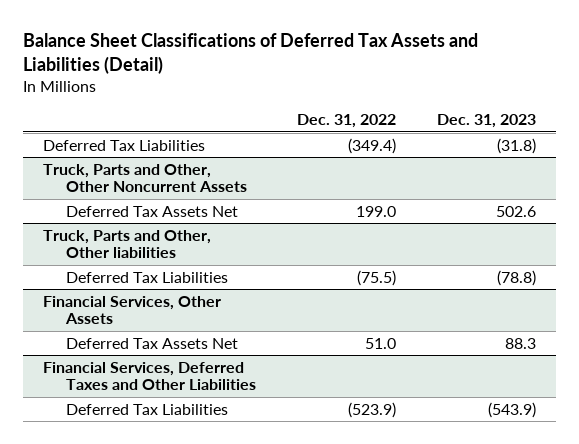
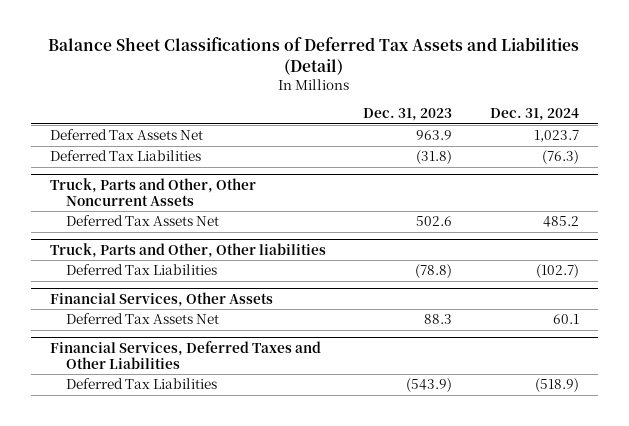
[296,114,396,129] Dec. 31, 2022 -> none
none -> [489,108,579,122] Dec. 31, 2024
none -> [49,129,203,141] Deferred Tax Assets Net

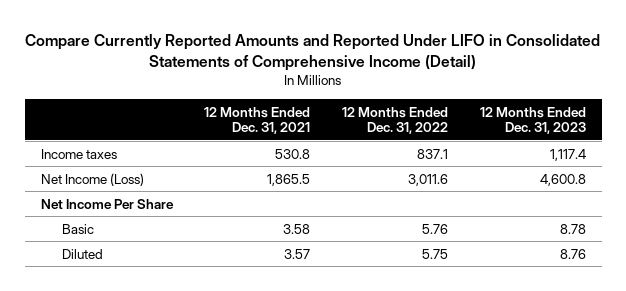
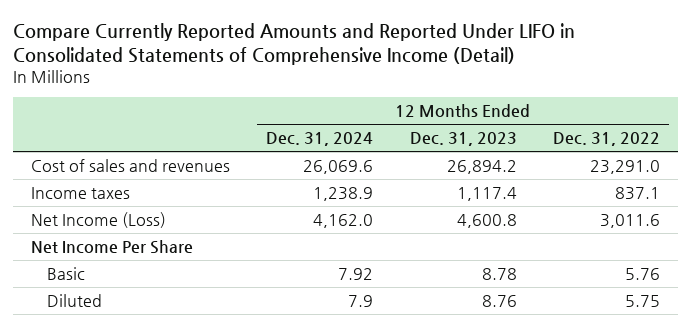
[204,106,311,135] 12 Months Ended Dec. 31, 2021 -> none
none -> [266,132,374,147] Dec. 31, 2024
none -> [30,158,230,172] Cost of sales and revenues

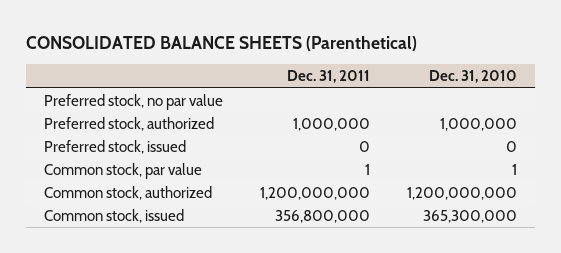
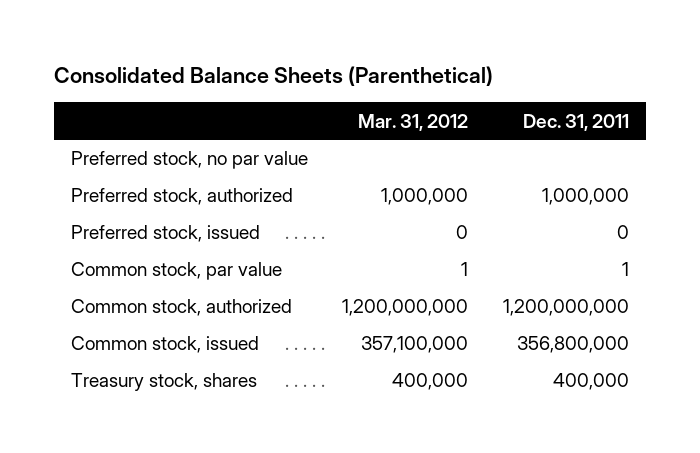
[25,36,417,52] CONSOLIDATED BALANCE SHEETS (Parenthetical) -> [54,66,494,87] Consolidated Balance Sheets (Parenthetical)
[428,70,517,84] Dec. 31, 2010 -> none
none -> [358,113,469,131] Mar. 31, 2012
none -> [71,373,258,392] Treasury stock, shares

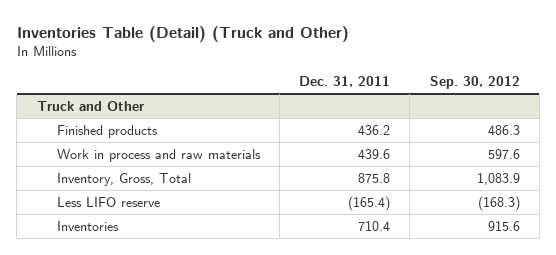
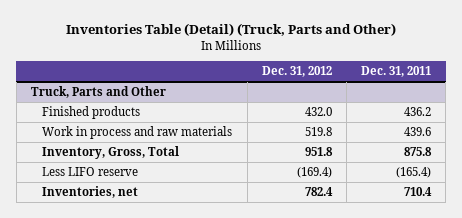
[16,25,349,42] Inventories Table (Detail) (Truck and Other) -> [66,23,397,37] Inventories Table (Detail) (Truck, Parts and Other)
[429,76,520,90] Sep. 30, 2012 -> none
none -> [261,66,332,78] Dec. 31, 2012
[36,100,144,111] Truck and Other -> [31,86,167,99] Truck, Parts and Other
[56,220,119,231] Inventories -> [42,186,139,199] Inventories, net

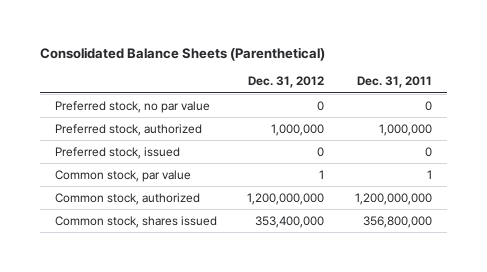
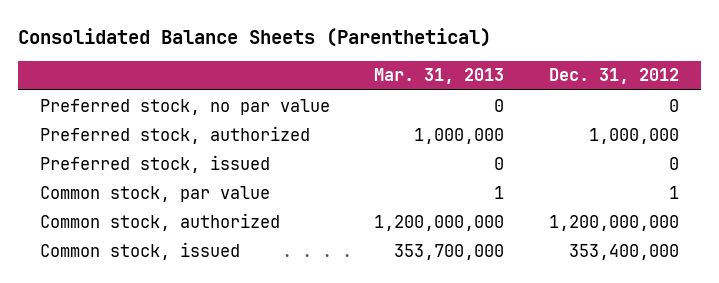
[356,76,432,89] Dec. 31, 2011 -> none
none -> [374,68,505,85] Mar. 31, 2013
[54,215,217,228] Common stock, shares issued -> [40,241,241,260] Common stock, issued

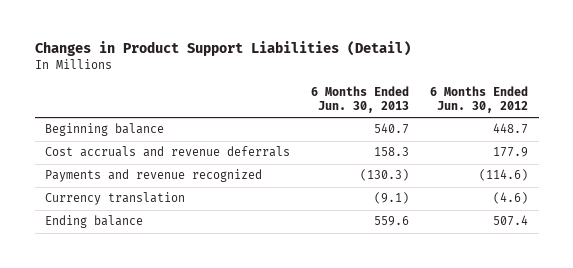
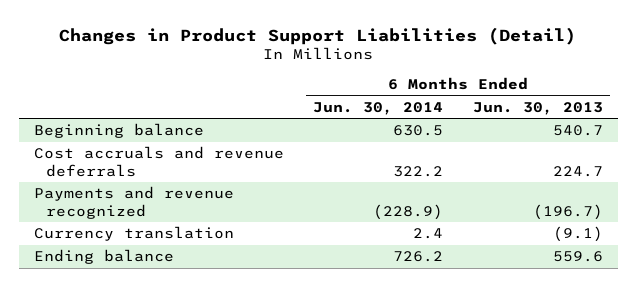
[430,86,529,113] 6 Months Ended Jun. 30, 2012 -> none
none -> [313,101,444,115] Jun. 30, 2014
[374,147,410,157] 158.3 -> [552,165,603,177] 224.7
[360,169,410,182] (130.3) -> [532,203,603,220] (196.7)

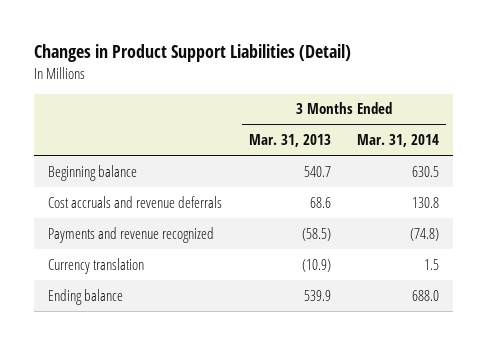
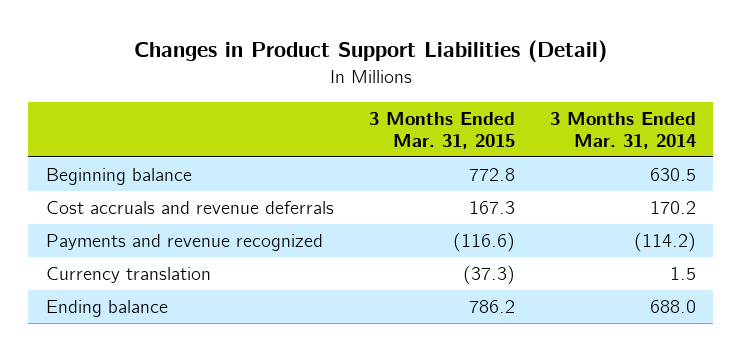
[248,134,331,148] Mar. 31, 2013 -> none
none -> [368,111,515,149] 3 Months Ended Mar. 31, 2015
[412,196,440,208] 130.8 -> [649,201,696,215] 170.2
[410,227,440,241] (74.8) -> [633,232,696,253] (114.2)

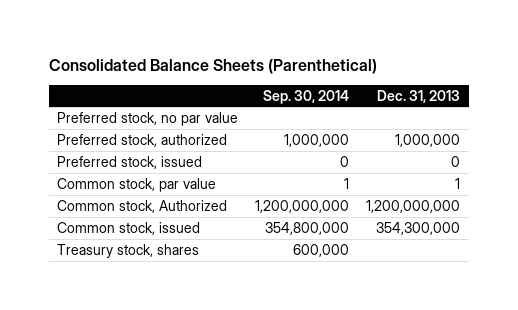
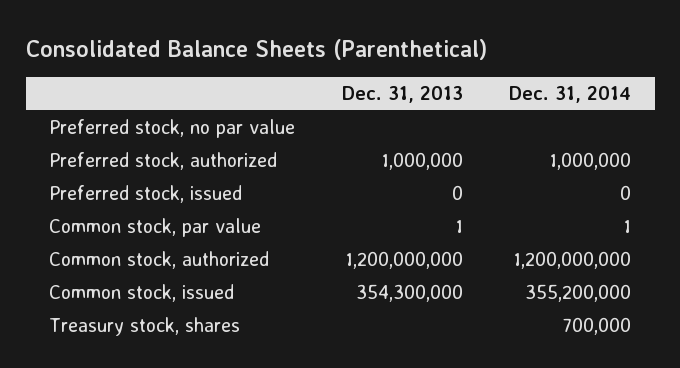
[263,89,350,104] Sep. 30, 2014 -> none
none -> [509,86,632,104] Dec. 31, 2014
[57,199,228,213] Common stock, Authorized -> [49,251,270,270] Common stock, authorized

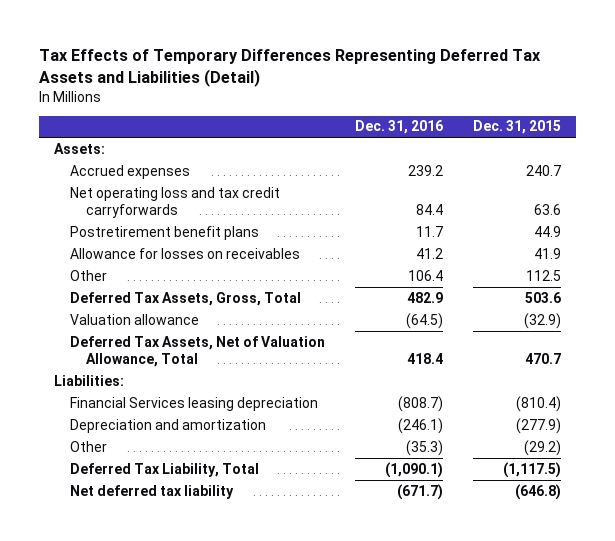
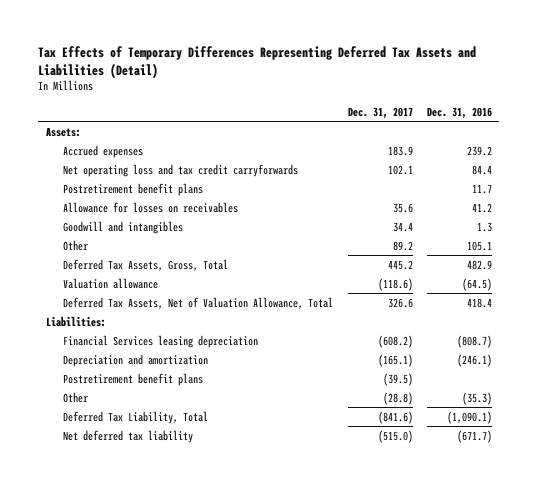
[473,120,562,135] Dec. 31, 2015 -> none
none -> [347,106,413,119] Dec. 31, 2017
none -> [63,220,184,234] Goodwill and intangibles
[407,269,443,281] 106.4 -> [467,240,493,251] 105.1
none -> [63,372,204,386] Postretirement benefit plans

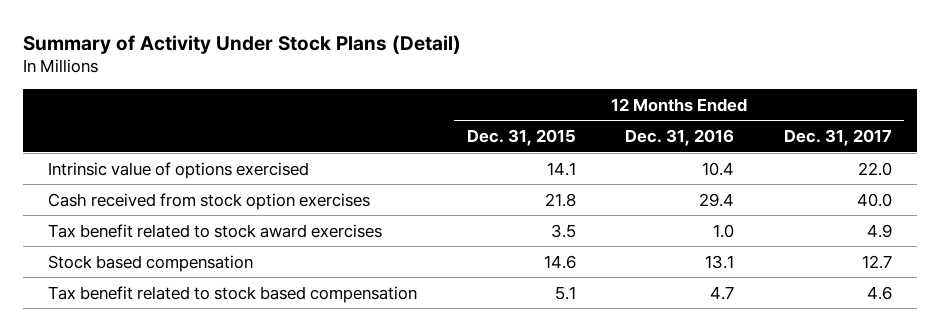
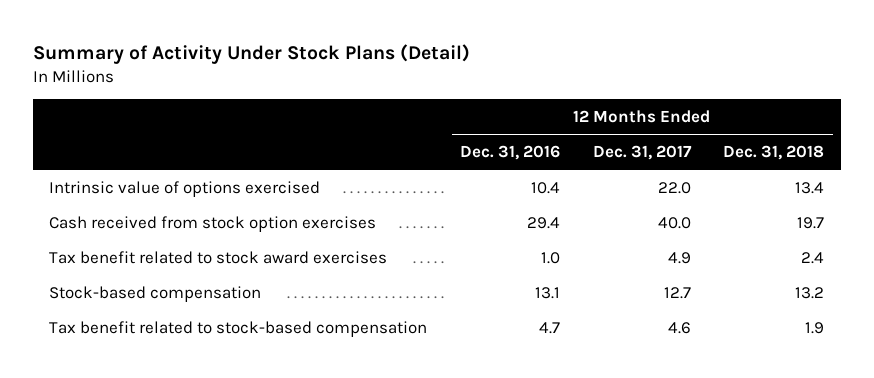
[466,129,576,147] Dec. 31, 2015 -> none
none -> [723,145,825,161] Dec. 31, 2018
[47,254,253,272] Stock based compensation -> [49,285,262,302] Stock-based compensation
[47,285,417,303] Tax benefit related to stock based compensation -> [49,320,428,337] Tax benefit related to stock-based compensation

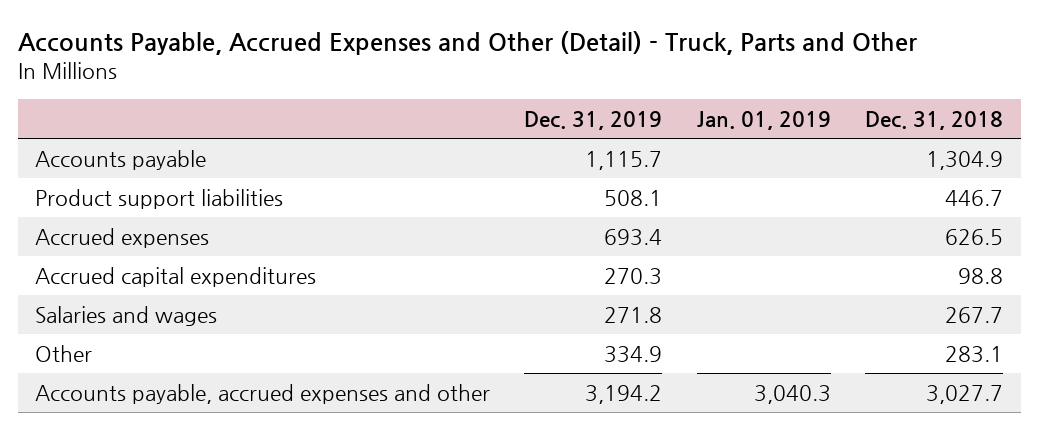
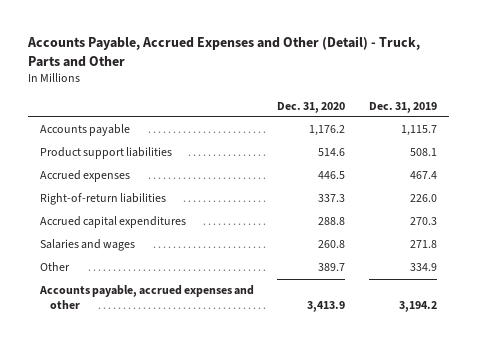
[696,110,831,130] Jan. 01, 2019 -> none
[865,110,1004,130] Dec. 31, 2018 -> none
none -> [277,101,346,113] Dec. 31, 2020
[604,228,663,246] 693.4 -> [409,171,437,180] 467.4
none -> [39,193,166,206] Right-of-return liabilities

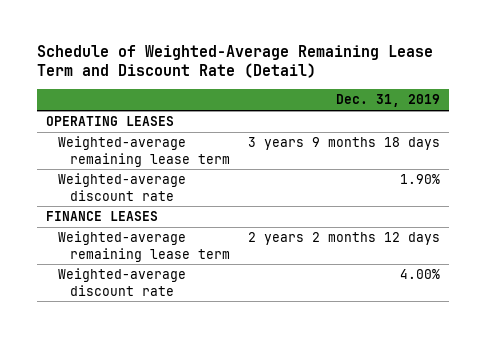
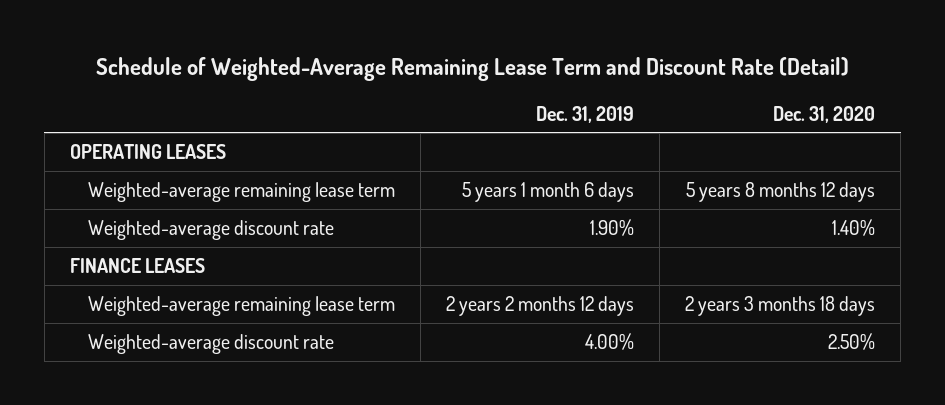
none -> [773,105,876,123] Dec. 31, 2020
[247,137,440,151] 3 years 9 months 18 days -> [462,182,635,203] 5 years 1 month 6 days

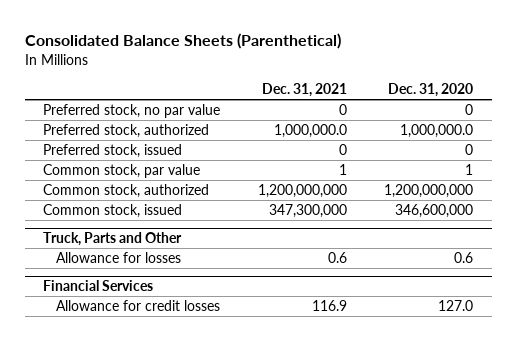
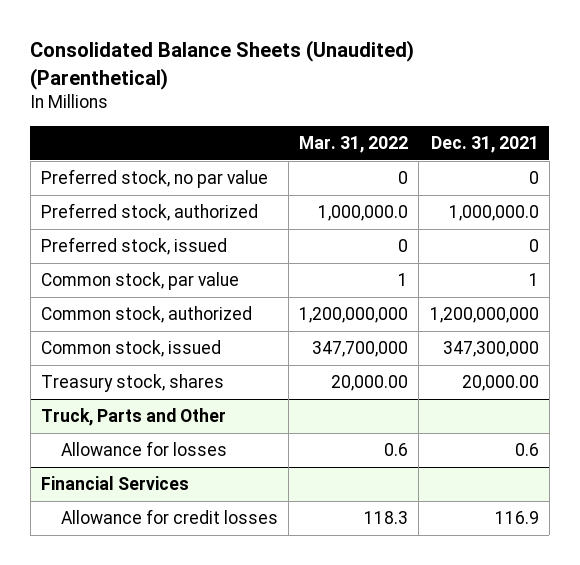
[24,33,341,50] Consolidated Balance Sheets (Parenthetical) -> [30,40,415,90] Consolidated Balance Sheets (Unaudited) (Parenthetical)
[388,83,474,98] Dec. 31, 2020 -> none
none -> [299,135,409,153] Mar. 31, 2022
none -> [40,374,224,393] Treasury stock, shares

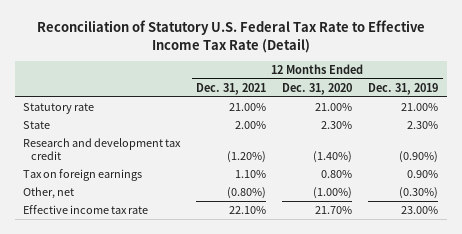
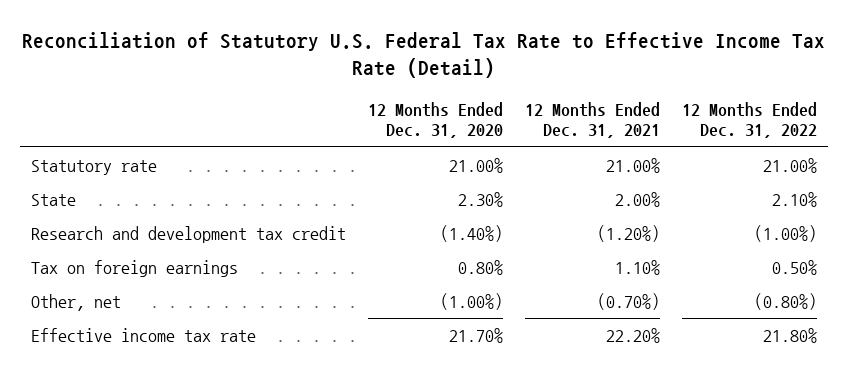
[368,82,439,95] Dec. 31, 2019 -> none
none -> [682,101,818,139] 12 Months Ended Dec. 31, 2022
[227,187,267,200] (0.80%) -> [597,292,661,310] (0.70%)
[229,206,267,215] 22.10% -> [606,327,661,343] 22.20%

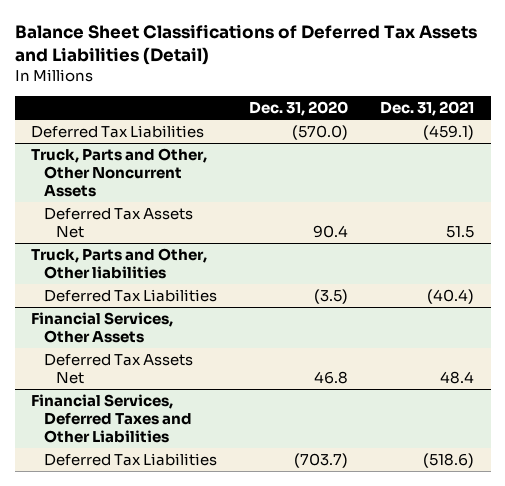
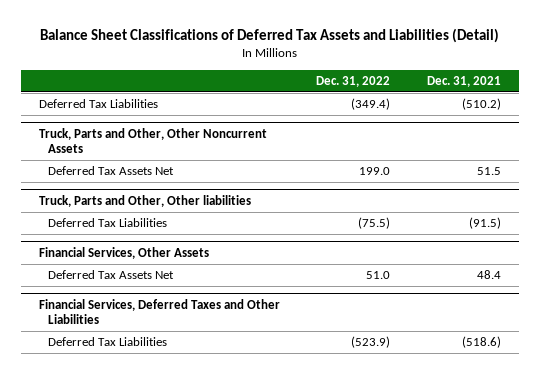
[248,101,348,117] Dec. 31, 2020 -> none
none -> [316,75,391,87] Dec. 31, 2022
[423,125,475,141] (459.1) -> [461,98,501,111] (510.2)
[427,289,475,305] (40.4) -> [468,217,501,230] (91.5)

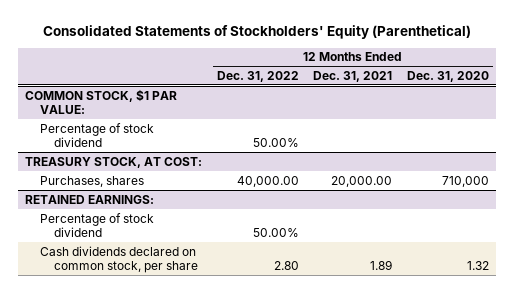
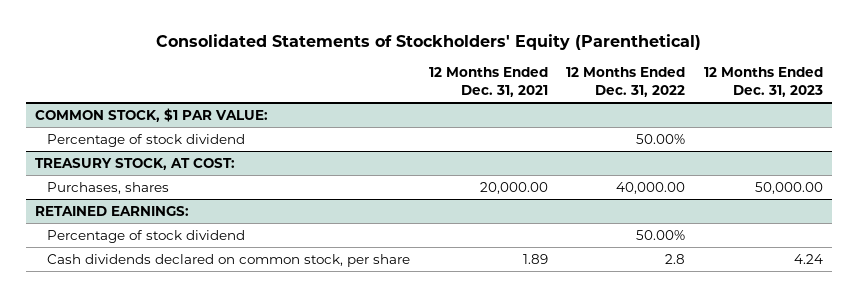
[406,70,489,82] Dec. 31, 2020 -> none
none -> [703,67,823,98] 12 Months Ended Dec. 31, 2023
[273,261,299,271] 2.80 -> [665,253,686,264] 2.8

